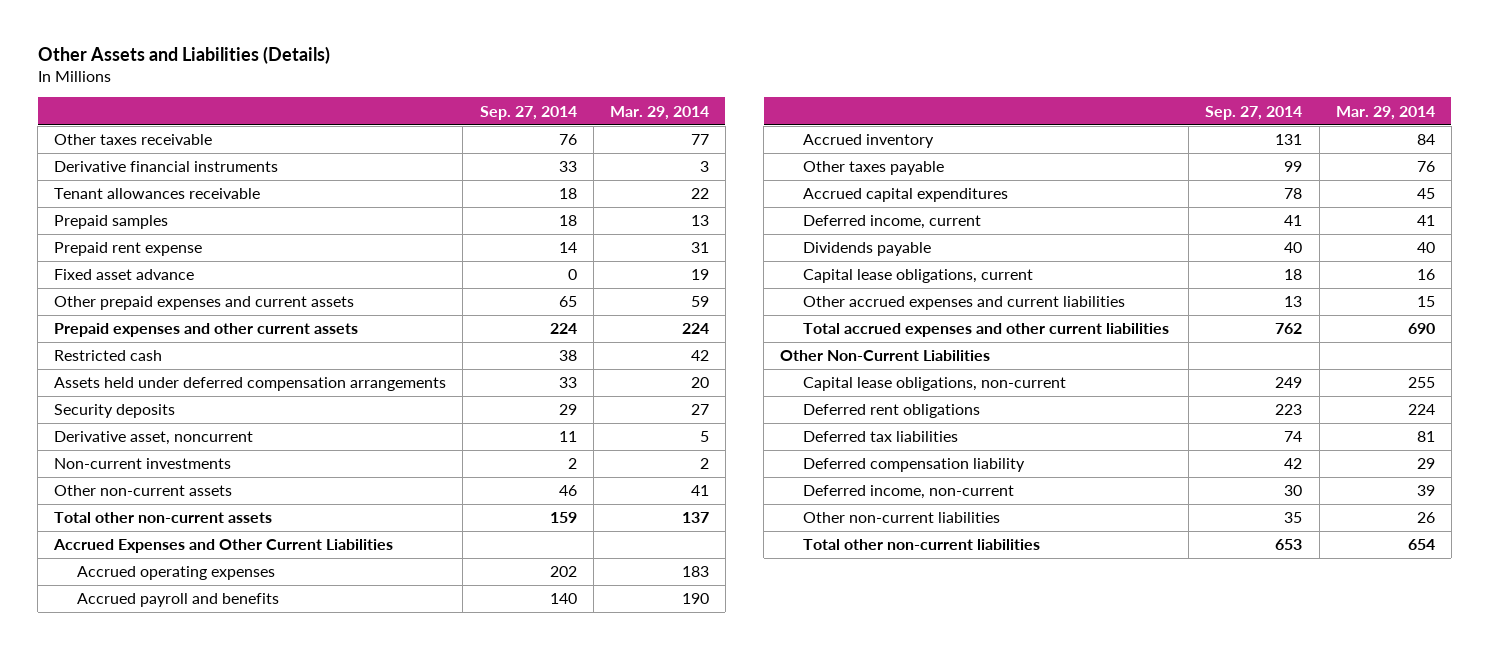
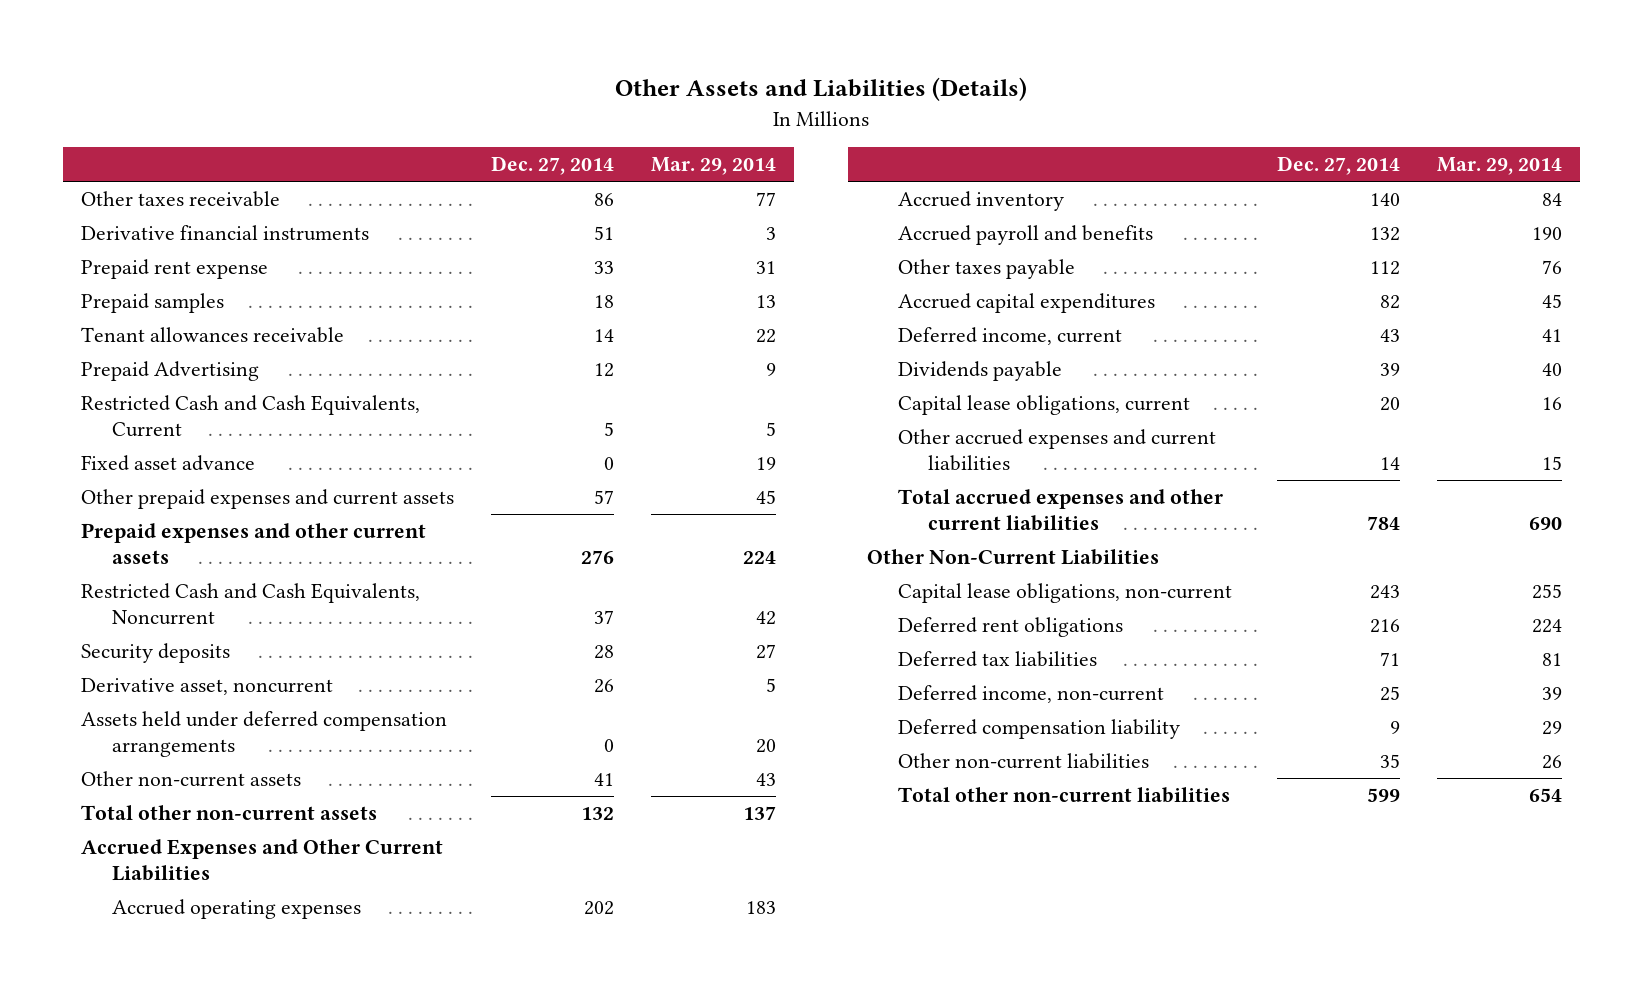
[479,105,577,120] Sep. 27, 2014 -> none
none -> [491,156,615,176] Dec. 27, 2014
[54,215,169,230] Prepaid samples -> [81,293,225,314] Prepaid samples
[54,188,261,200] Tenant allowances receivable -> [81,327,345,344] Tenant allowances receivable
none -> [81,361,260,382] Prepaid Advertising
none -> [81,395,421,437] Restricted Cash and Cash Equivalents, Current
[690,296,709,308] 59 -> [755,490,776,505] 45
[54,350,163,362] Restricted cash -> [81,583,421,625] Restricted Cash and Cash Equivalents, Noncurrent
[54,458,232,470] Non-current investments -> none
[54,377,447,392] Assets held under deferred compensation arrangements -> [81,711,448,757] Assets held under deferred compensation arrangements
[690,485,709,497] 41 -> [755,773,776,787] 43
[77,593,280,608] Accrued payroll and benefits -> [897,225,1153,246] Accrued payroll and benefits
[803,458,1026,473] Deferred compensation liability -> [897,719,1180,740] Deferred compensation liability

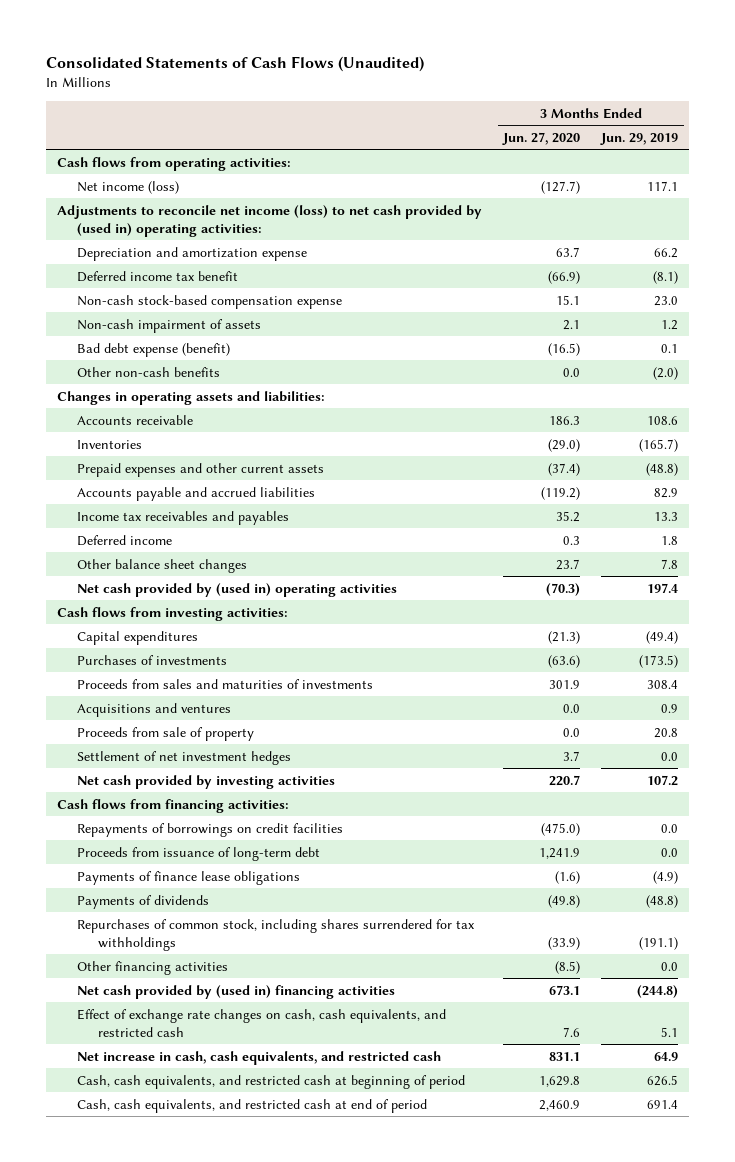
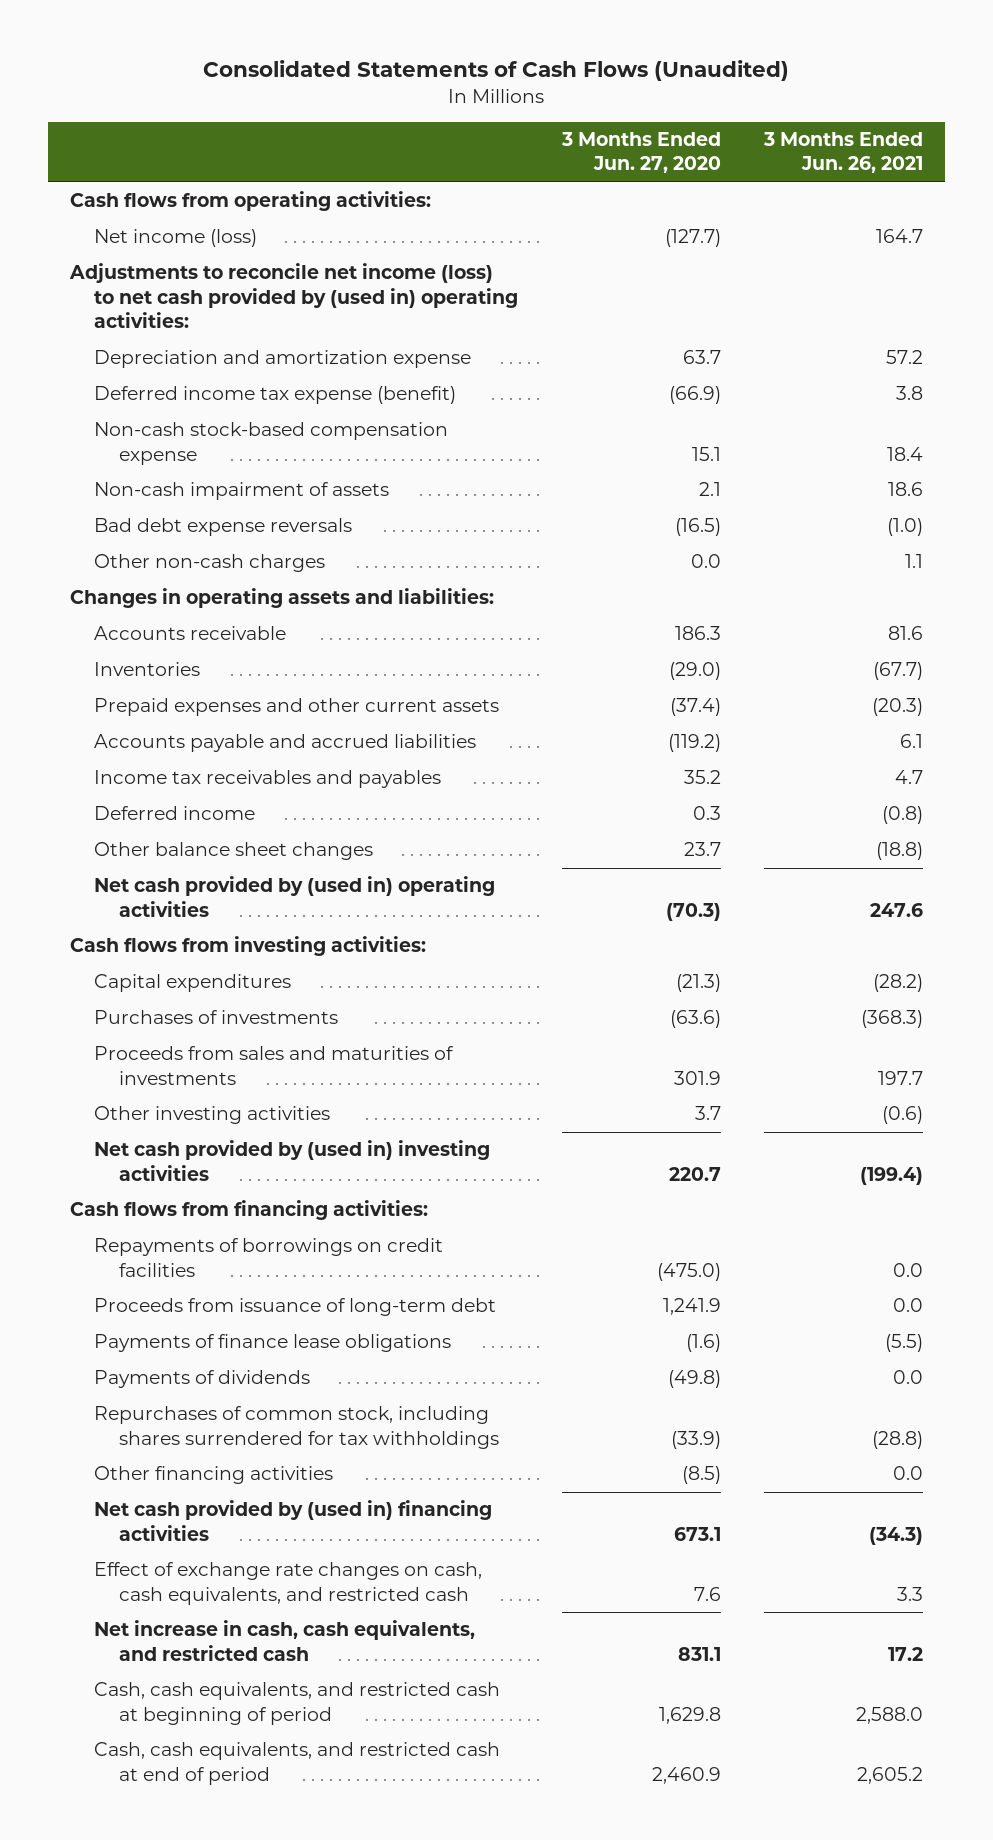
[600,132,679,145] Jun. 29, 2019 -> none
none -> [763,132,924,174] 3 Months Ended Jun. 26, 2021
[77,270,239,282] Deferred income tax benefit -> [94,386,457,405] Deferred income tax expense (benefit)
[77,342,231,357] Bad debt expense (benefit) -> [94,518,353,537] Bad debt expense reversals
[77,366,221,377] Other non-cash benefits -> [94,554,326,573] Other non-cash charges
[77,702,232,717] Acquisitions and ventures -> none
[77,726,255,741] Proceeds from sale of property -> none
[77,750,292,765] Settlement of net investment hedges -> none
none -> [94,1106,331,1125] Other investing activities
[77,774,336,789] Net cash provided by investing activities -> [94,1140,491,1181] Net cash provided by (used in) investing activities

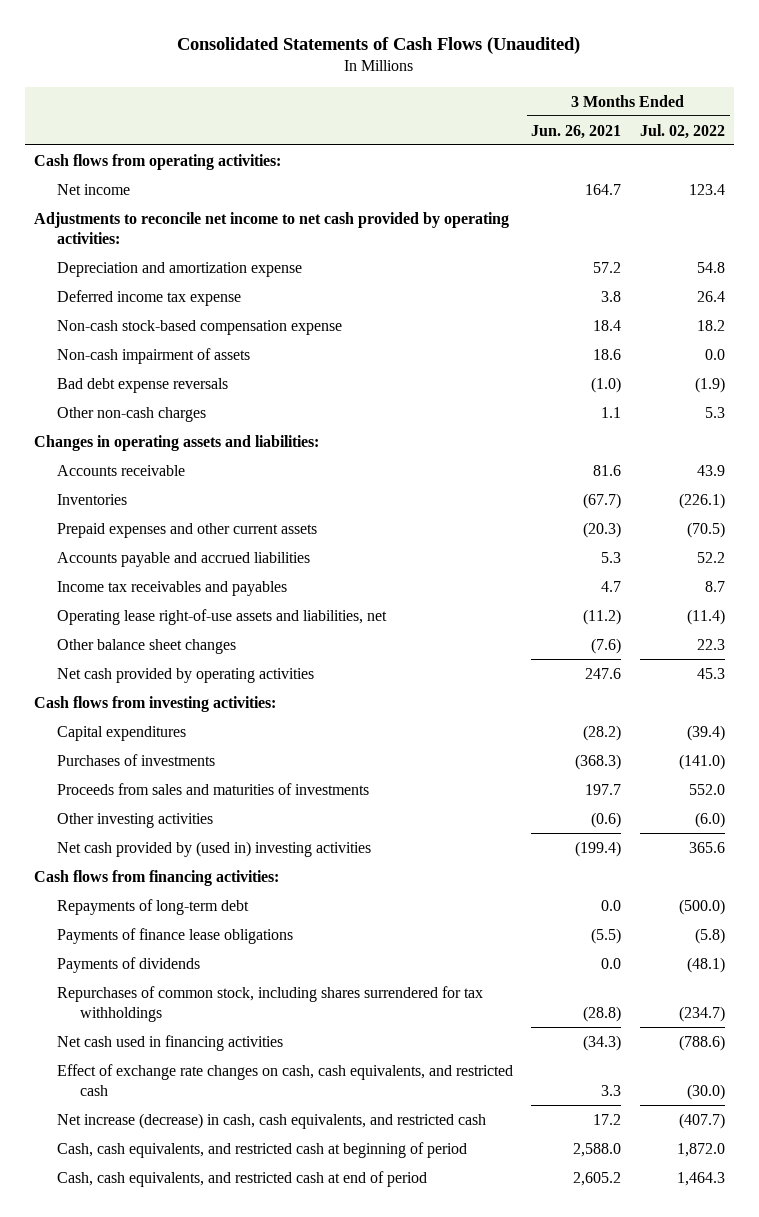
[560,132,721,174] 3 Months Ended Jun. 27, 2020 -> none
none -> [639,123,725,139] Jul. 02, 2022
[94,229,258,248] Net income (loss) -> [56,183,130,195] Net income
[68,263,519,329] Adjustments to reconcile net income (loss) to net cash provided by (used in) operating activities: -> [33,211,509,244] Adjustments to reconcile net income to net cash provided by operating activities:
[94,386,457,405] Deferred income tax expense (benefit) -> [56,289,241,306] Deferred income tax expense
[900,734,924,749] 6.1 -> [601,551,622,563] 5.3
[94,806,256,821] Deferred income -> none
none -> [56,608,387,625] Operating lease right-of-use assets and liabilities, net
[876,842,924,861] (18.8) -> [591,637,622,654] (7.6)
[94,876,496,917] Net cash provided by (used in) operating activities -> [56,667,314,683] Net cash provided by operating activities
[94,1238,444,1277] Repayments of borrowings on credit facilities -> none
[94,1298,497,1317] Proceeds from issuance of long-term debt -> [56,898,249,915] Repayments of long-term debt
[94,1466,334,1485] Other financing activities -> none
[94,1500,493,1541] Net cash provided by (used in) financing activities -> [56,1034,283,1051] Net cash used in financing activities
[94,1620,476,1661] Net increase in cash, cash equivalents, and restricted cash -> [56,1112,486,1129] Net increase (decrease) in cash, cash equivalents, and restricted cash

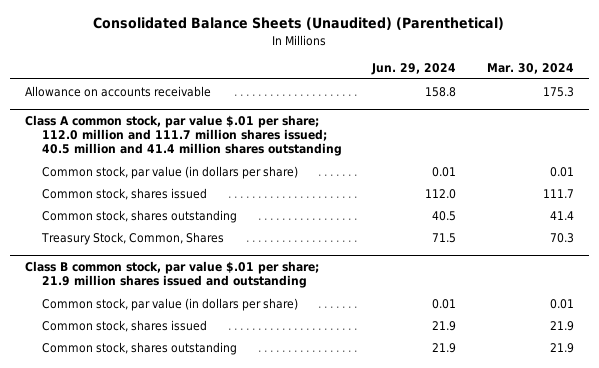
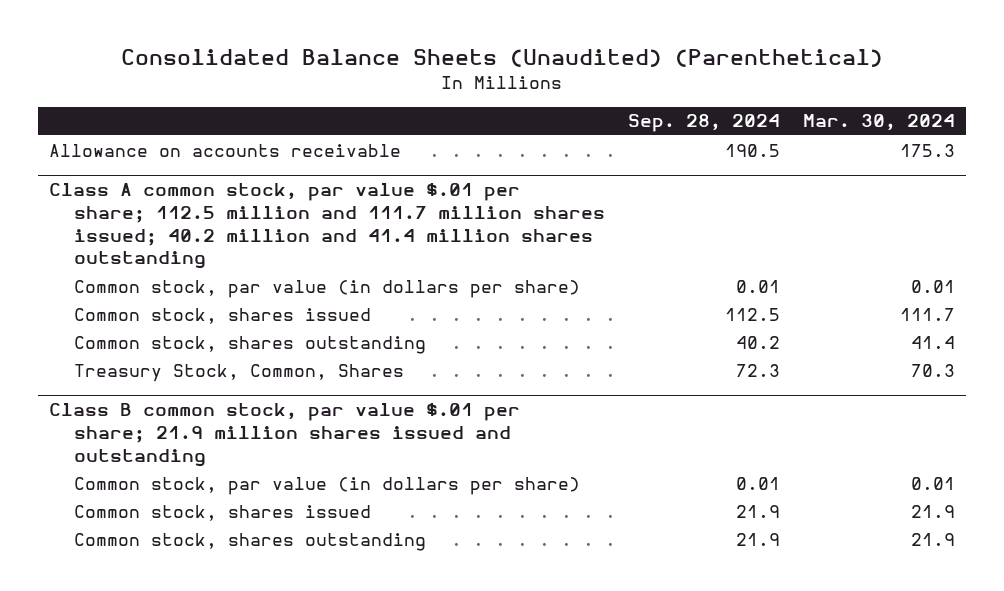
[371,63,457,76] Jun. 29, 2024 -> none
none -> [627,114,780,133] Sep. 28, 2024
[24,114,342,157] Class A common stock, par value $.01 per share; 112.0 million and 111.7 million shares issued; 40.5 million and 41.4 million shares outstanding -> [49,183,605,270] Class A common stock, par value $.01 per share; 112.5 million and 111.7 million shares issued; 40.2 million and 41.4 million shares outstanding

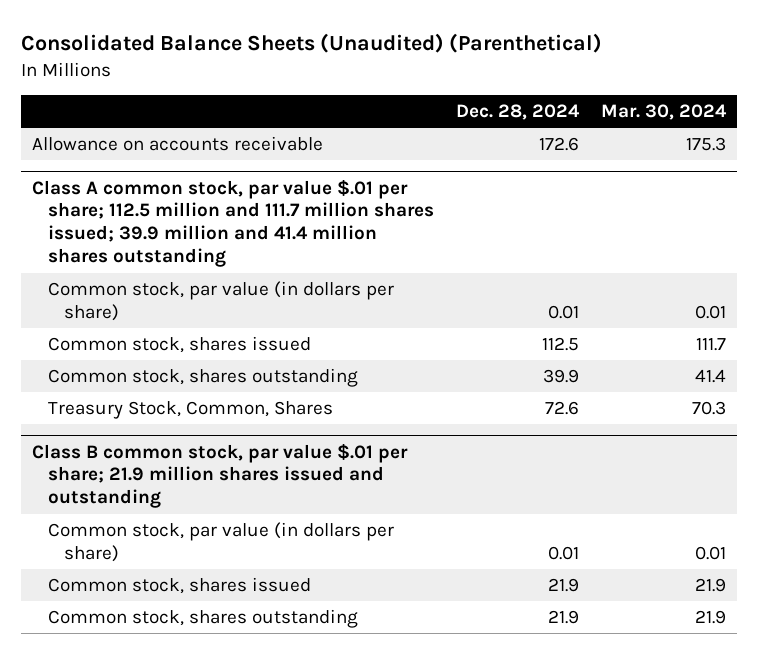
[627,114,780,133] Sep. 28, 2024 -> none
none -> [456,103,581,120] Dec. 28, 2024
[49,183,605,270] Class A common stock, par value $.01 per share; 112.5 million and 111.7 million shares issued; 40.2 million and 41.4 million shares outstanding -> [32,179,435,268] Class A common stock, par value $.01 per share; 112.5 million and 111.7 million shares issued; 39.9 million and 41.4 million shares outstanding

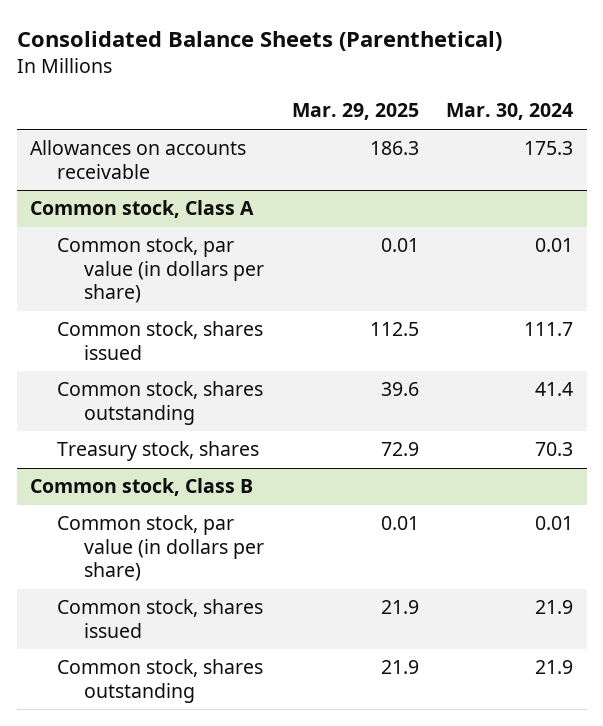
[21,33,603,54] Consolidated Balance Sheets (Unaudited) (Parenthetical) -> [16,30,502,51] Consolidated Balance Sheets (Parenthetical)
[456,103,581,120] Dec. 28, 2024 -> none
none -> [291,103,419,121] Mar. 29, 2025
[32,136,324,152] Allowance on accounts receivable -> [30,140,247,179] Allowances on accounts receivable
[32,179,435,268] Class A common stock, par value $.01 per share; 112.5 million and 111.7 million shares issued; 39.9 million and 41.4 million shares outstanding -> [30,200,255,219] Common stock, Class A
[48,401,334,420] Treasury Stock, Common, Shares -> [57,441,260,462] Treasury stock, shares
[32,443,409,509] Class B common stock, par value $.01 per share; 21.9 million shares issued and outstanding -> [30,478,254,497] Common stock, Class B

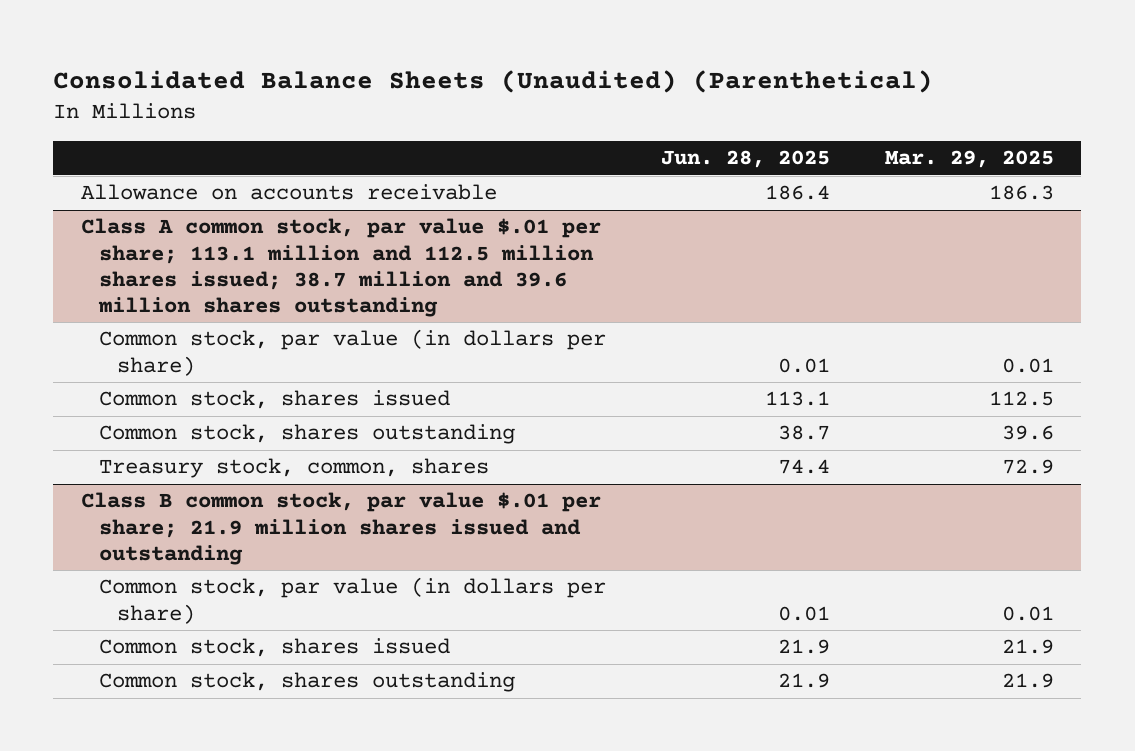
[16,30,502,51] Consolidated Balance Sheets (Parenthetical) -> [53,70,934,94] Consolidated Balance Sheets (Unaudited) (Parenthetical)
[446,103,574,121] Mar. 30, 2024 -> none
none -> [660,150,830,169] Jun. 28, 2025
[30,140,247,179] Allowances on accounts receivable -> [80,184,497,201] Allowance on accounts receivable
[30,200,255,219] Common stock, Class A -> [80,218,601,318] Class A common stock, par value $.01 per share; 113.1 million and 112.5 million shares issued; 38.7 million and 39.6 million shares outstanding
[57,441,260,462] Treasury stock, shares -> [98,458,489,479] Treasury stock, common, shares
[30,478,254,497] Common stock, Class B -> [80,492,601,565] Class B common stock, par value $.01 per share; 21.9 million shares issued and outstanding

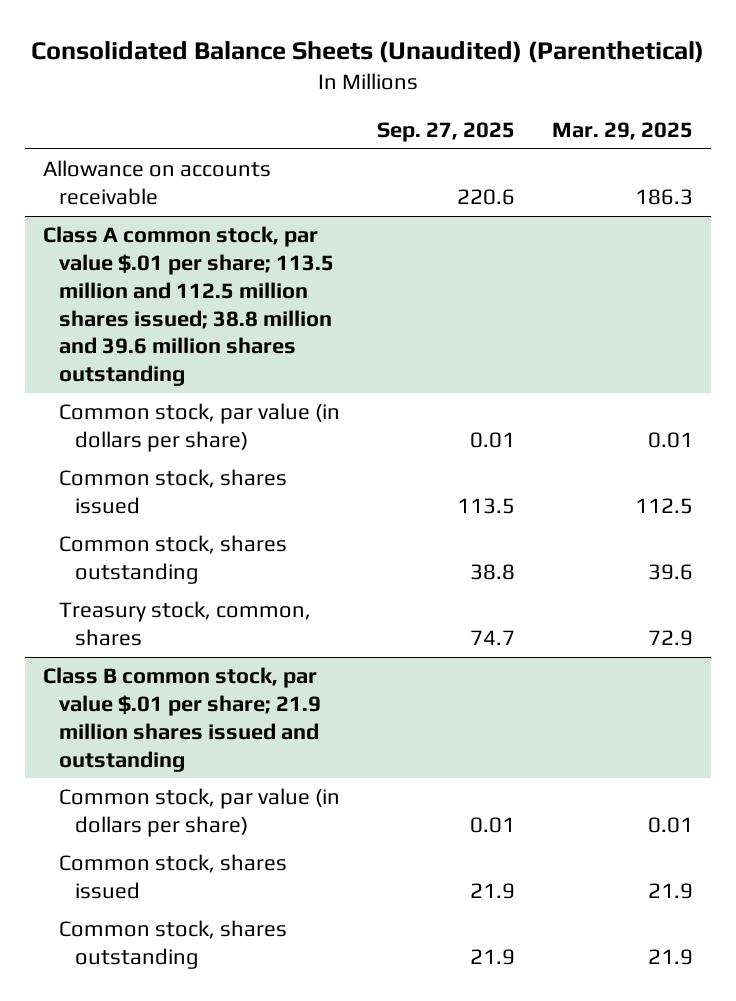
[660,150,830,169] Jun. 28, 2025 -> none
none -> [377,121,516,142] Sep. 27, 2025
[80,218,601,318] Class A common stock, par value $.01 per share; 113.1 million and 112.5 million shares issued; 38.7 million and 39.6 million shares outstanding -> [43,226,335,387] Class A common stock, par value $.01 per share; 113.5 million and 112.5 million shares issued; 38.8 million and 39.6 million shares outstanding

